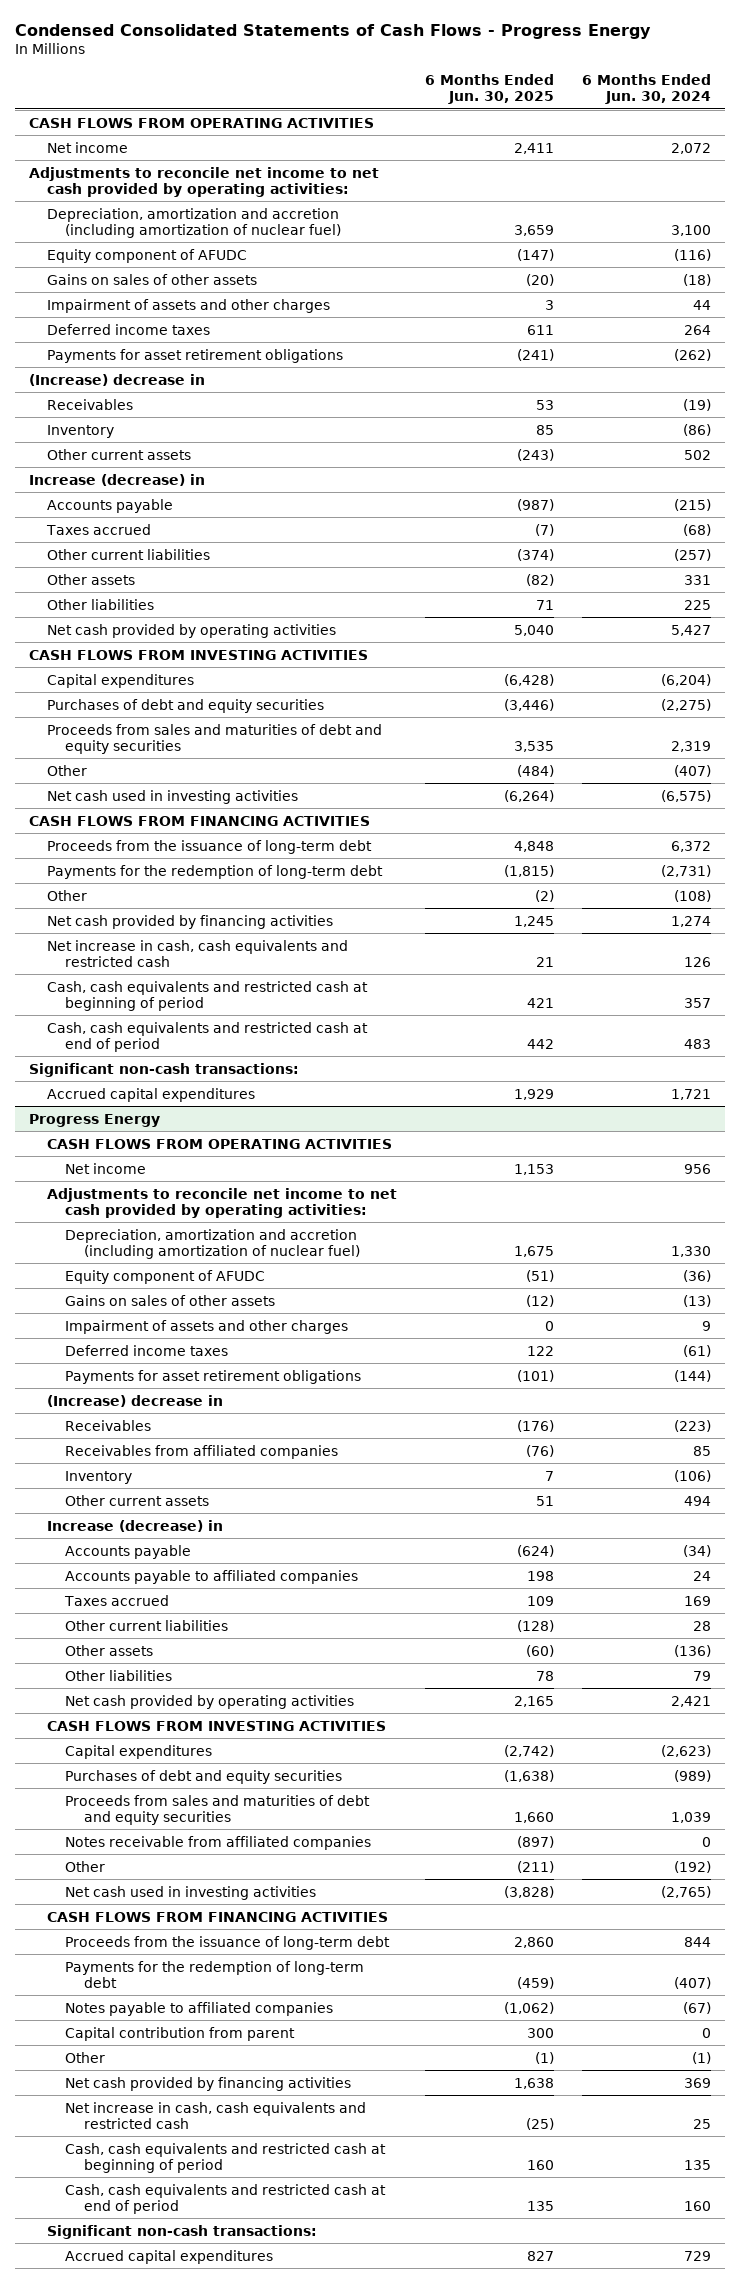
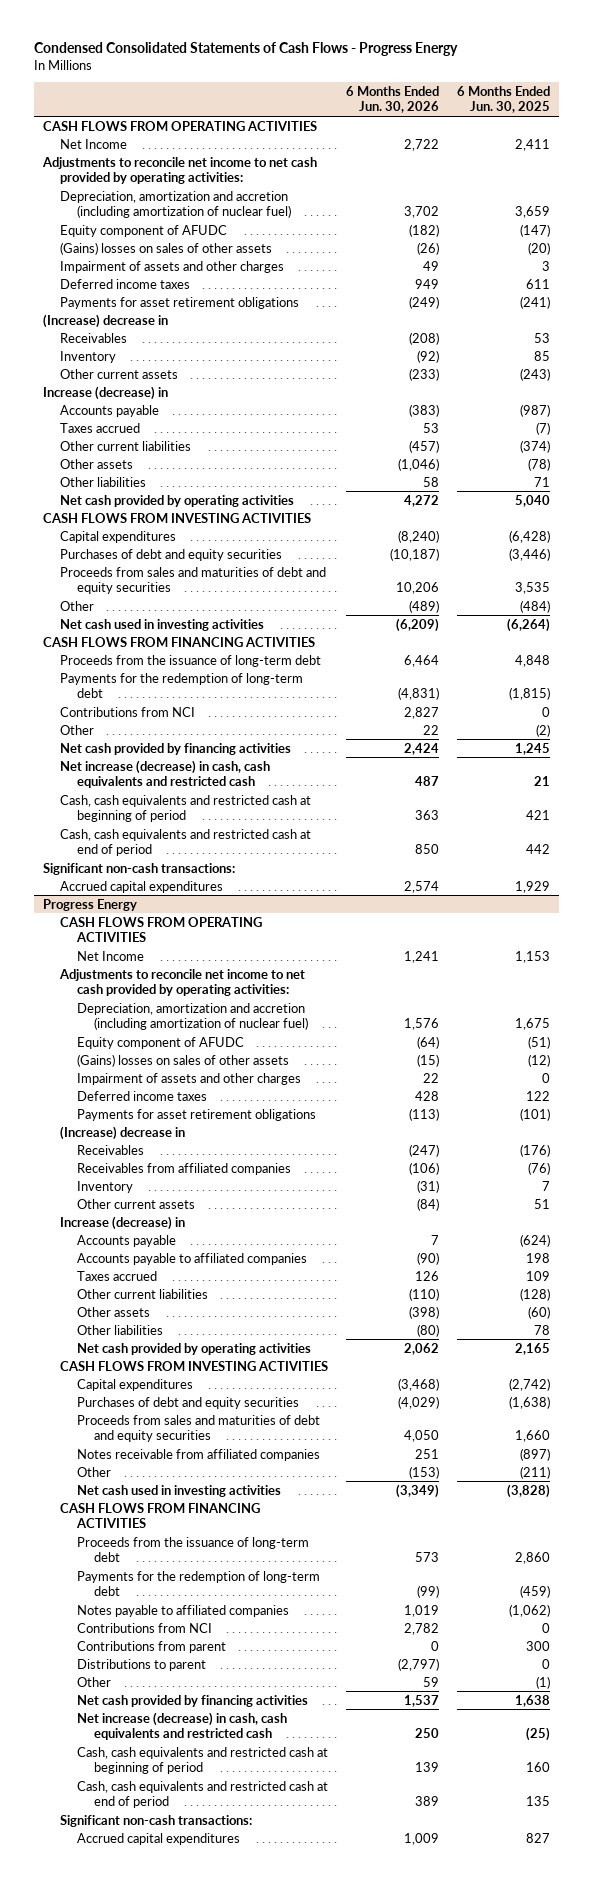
[582,73,712,105] 6 Months Ended Jun. 30, 2024 -> none
none -> [346,86,440,114] 6 Months Ended Jun. 30, 2026
[47,141,129,153] Net income -> [60,138,128,149] Net Income
[47,273,258,285] Gains on sales of other assets -> [60,241,273,255] (Gains) losses on sales of other assets
[526,573,555,586] (82) -> [528,457,551,471] (78)
none -> [60,706,196,717] Contributions from NCI
[47,939,349,967] Net increase in cash, cash equivalents and restricted cash -> [60,759,271,788] Net increase (decrease) in cash, cash equivalents and restricted cash
[65,1162,147,1174] Net income -> [77,950,145,961] Net Income
[65,1294,276,1306] Gains on sales of other assets -> [77,1053,290,1067] (Gains) losses on sales of other assets
none -> [77,1622,213,1633] Contributions from NCI
[65,2026,296,2041] Capital contribution from parent -> [77,1640,227,1653] Contributions from parent
none -> [77,1658,207,1671] Distributions to parent
[65,2101,367,2129] Net increase in cash, cash equivalents and restricted cash -> [77,1711,288,1740] Net increase (decrease) in cash, cash equivalents and restricted cash

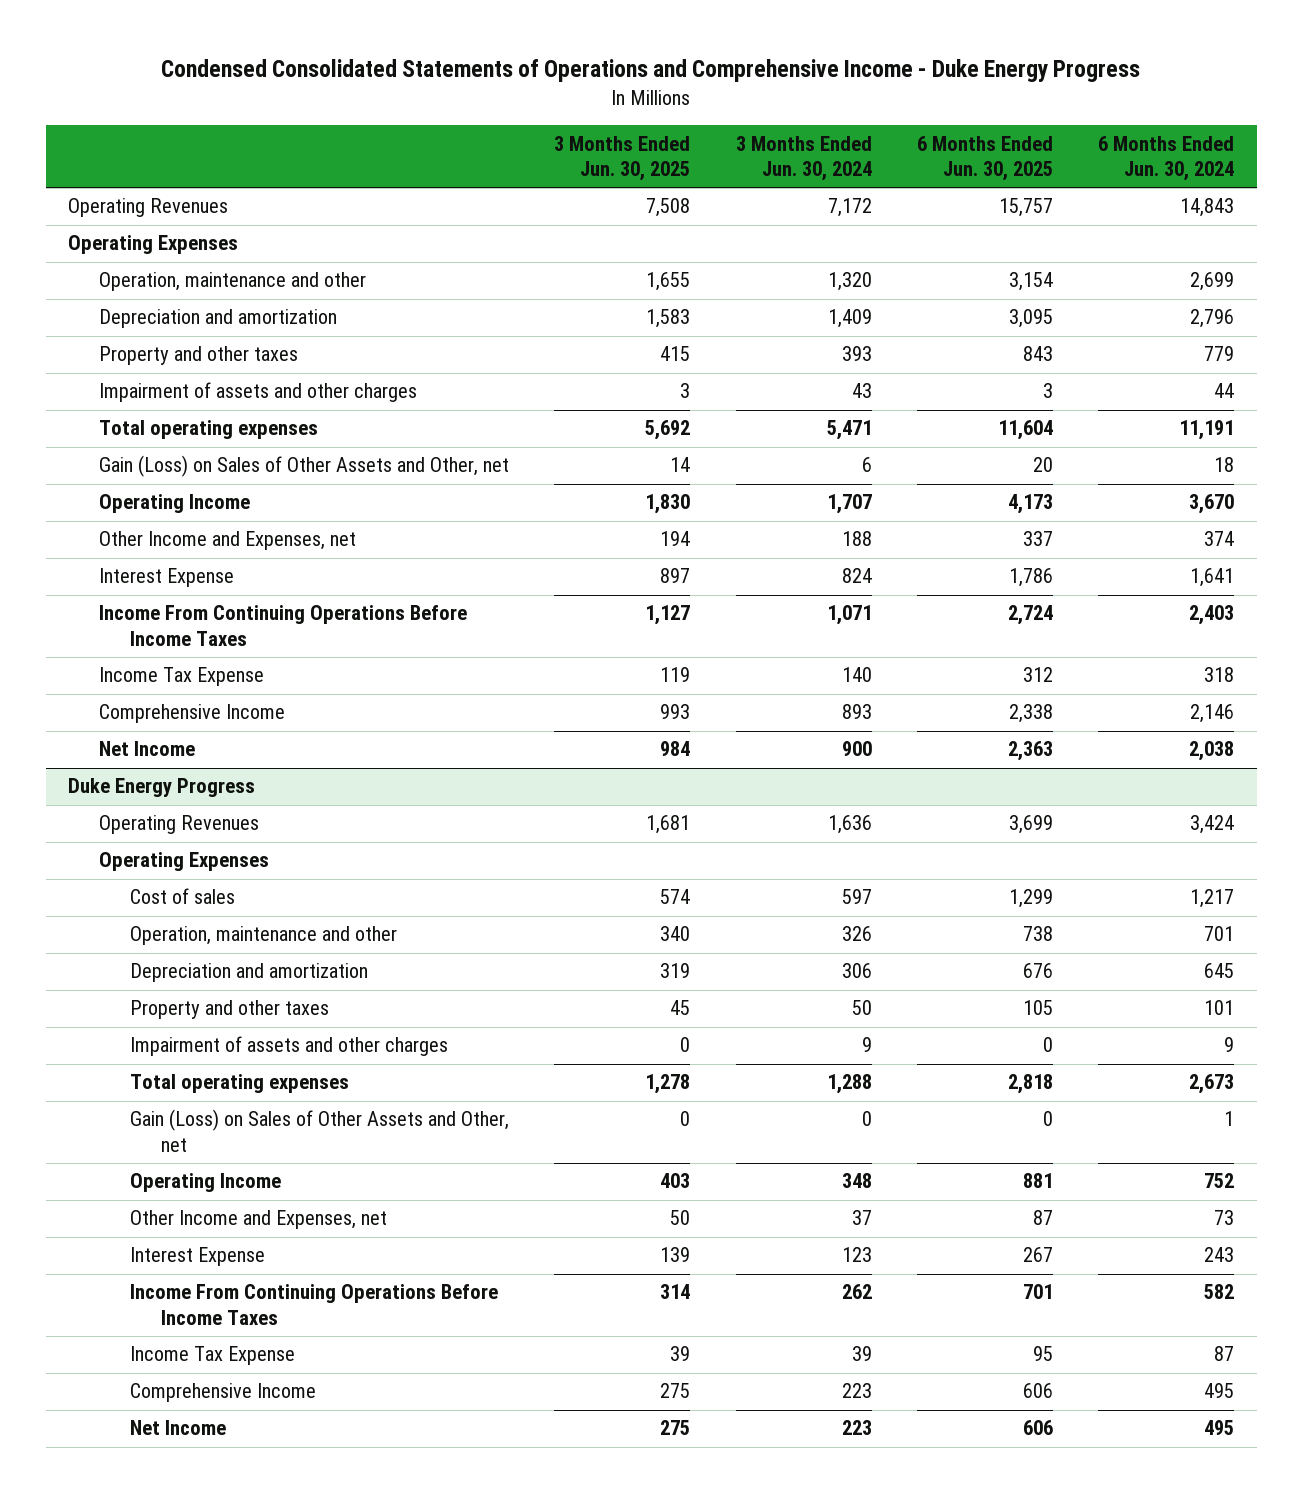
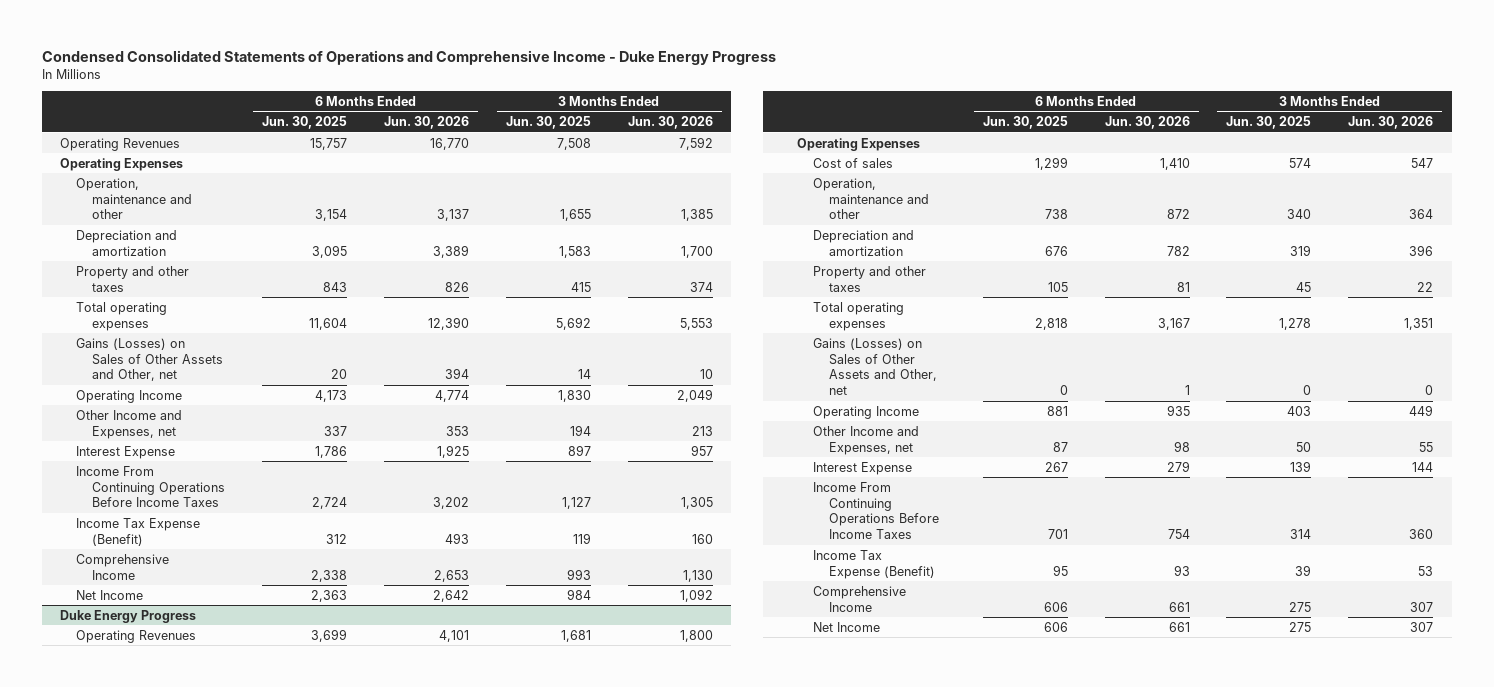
[735,135,872,182] 3 Months Ended Jun. 30, 2024 -> none
[1098,135,1235,182] 6 Months Ended Jun. 30, 2024 -> none
none -> [384,116,470,130] Jun. 30, 2026
none -> [627,116,713,130] Jun. 30, 2026
[99,382,418,403] Impairment of assets and other charges -> none
[99,455,510,478] Gain (Loss) on Sales of Other Assets and Other, net -> [76,337,224,382] Gains (Losses) on Sales of Other Assets and Other, net
[99,667,265,687] Income Tax Expense -> [76,517,201,546] Income Tax Expense (Benefit)
[130,1036,449,1057] Impairment of assets and other charges -> none
[130,1109,510,1153] Gain (Loss) on Sales of Other Assets and Other, net -> [813,337,938,396] Gains (Losses) on Sales of Other Assets and Other, net
[130,1346,296,1366] Income Tax Expense -> [813,549,936,579] Income Tax Expense (Benefit)

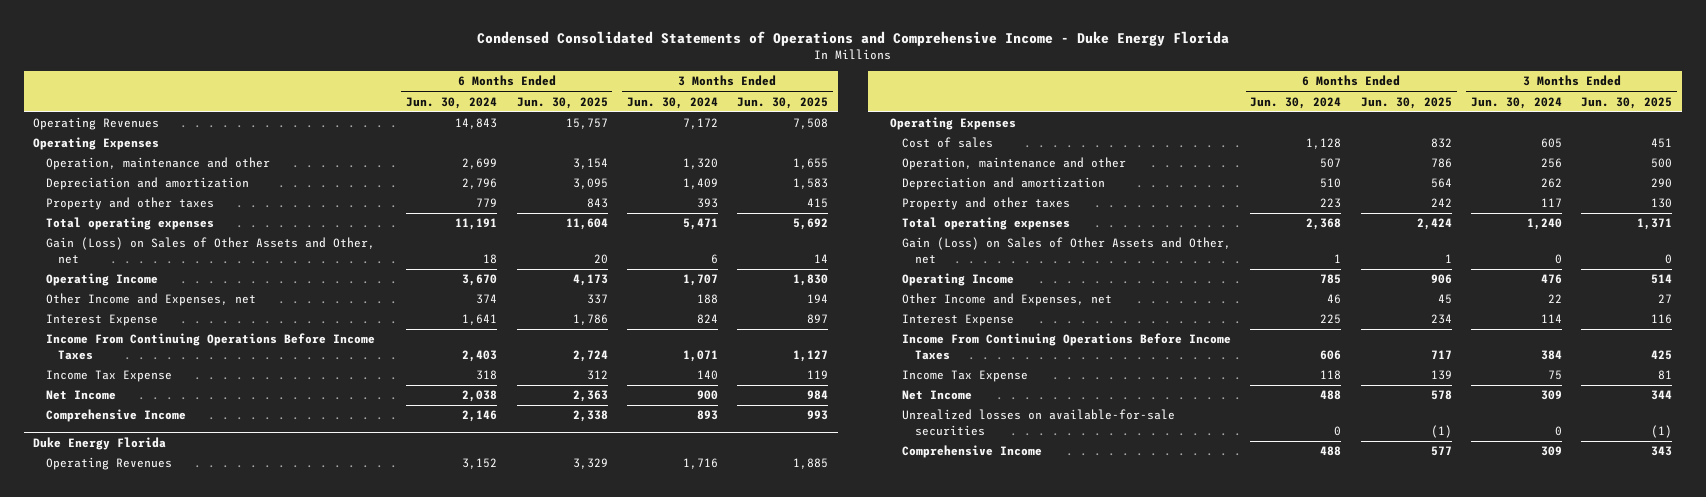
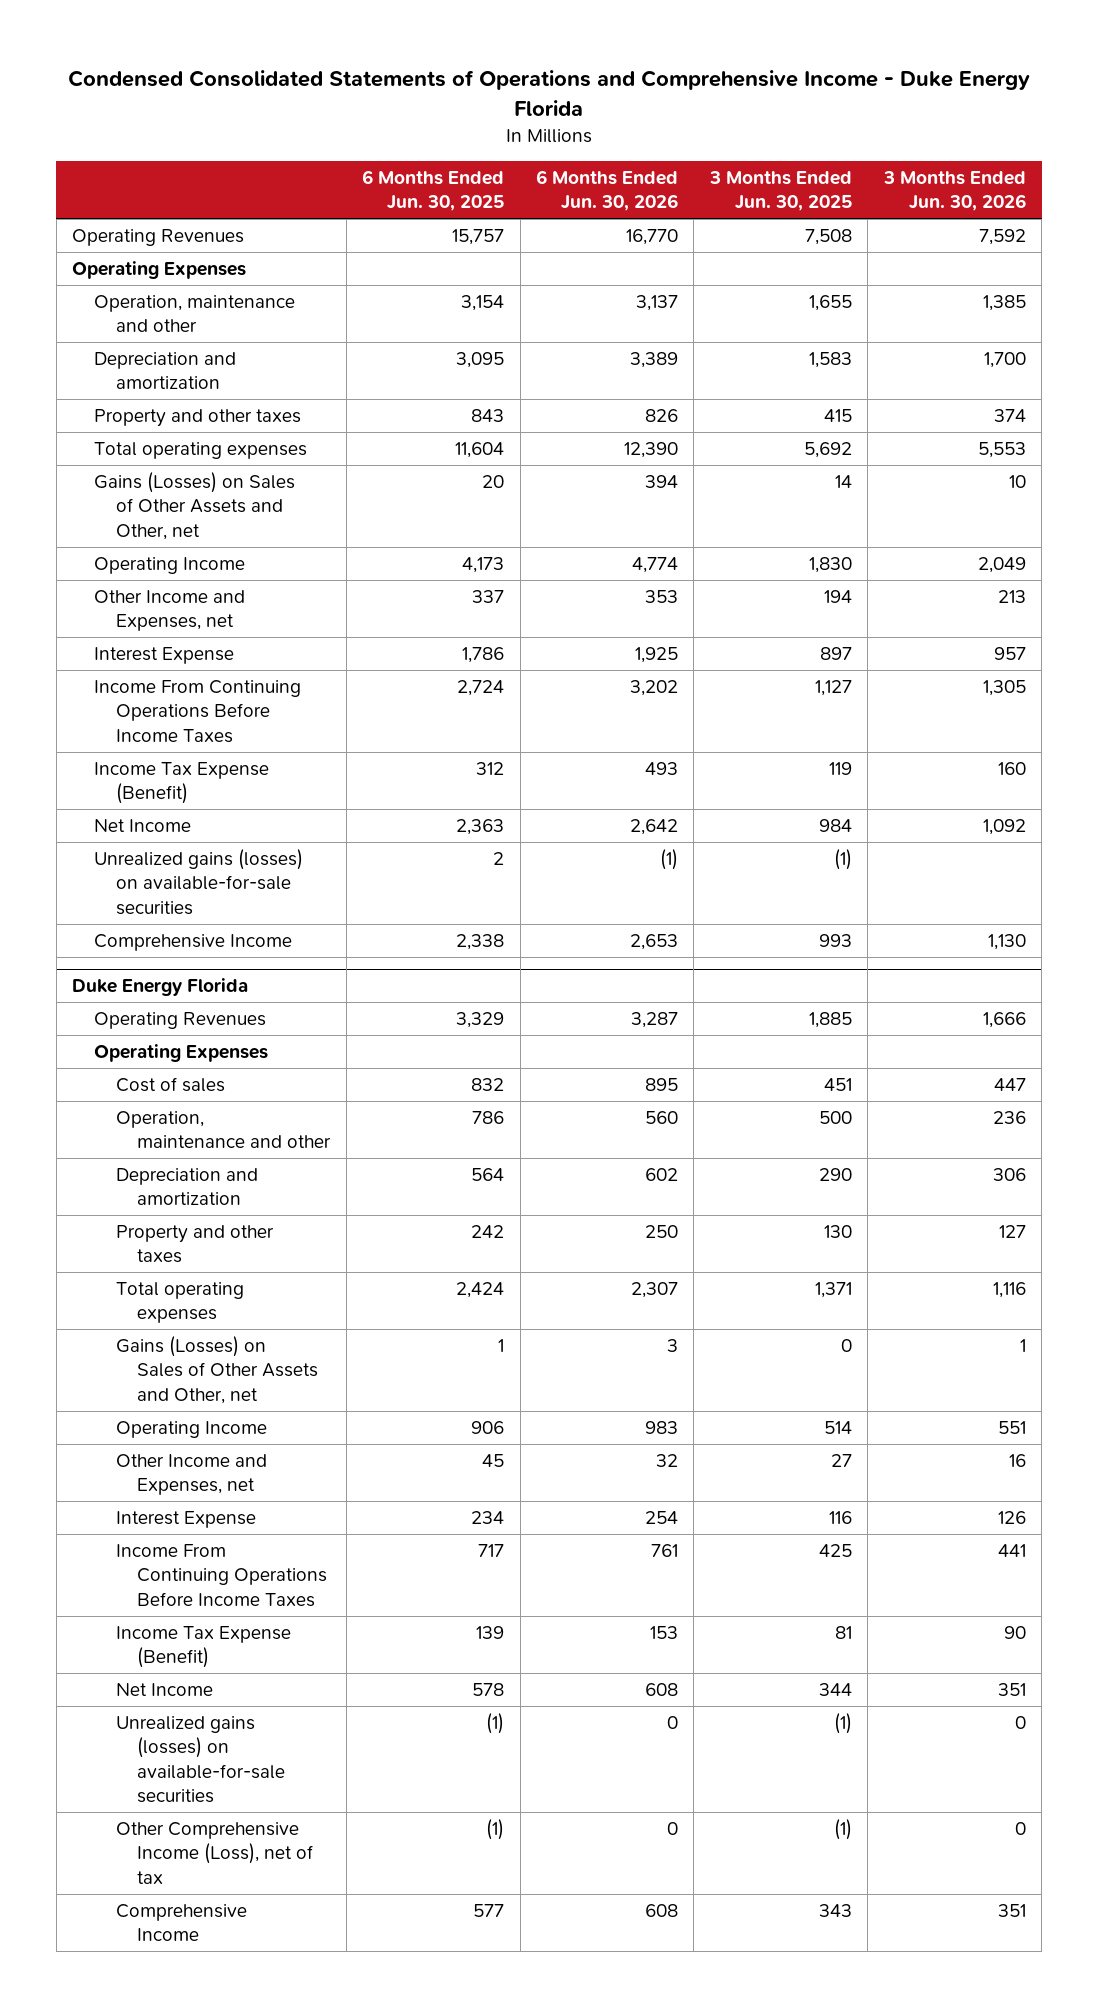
[406,96,498,109] Jun. 30, 2024 -> none
[626,96,718,109] Jun. 30, 2024 -> none
none -> [535,170,678,212] 6 Months Ended Jun. 30, 2026
none -> [882,171,1026,212] 3 Months Ended Jun. 30, 2026
[45,237,375,265] Gain (Loss) on Sales of Other Assets and Other, net -> [93,472,295,540] Gains (Losses) on Sales of Other Assets and Other, net
[45,370,172,383] Income Tax Expense -> [93,762,269,805] Income Tax Expense (Benefit)
none -> [93,849,303,915] Unrealized gains (losses) on available-for-sale securities
[902,237,1232,265] Gain (Loss) on Sales of Other Assets and Other, net -> [115,1336,319,1404] Gains (Losses) on Sales of Other Assets and Other, net
[902,370,1029,383] Income Tax Expense -> [115,1626,291,1669] Income Tax Expense (Benefit)
none -> [115,1716,286,1803] Unrealized gains (losses) on available-for-sale securities
[902,409,1176,437] Unrealized losses on available-for-sale securities -> [115,1822,314,1884] Other Comprehensive Income (Loss), net of tax

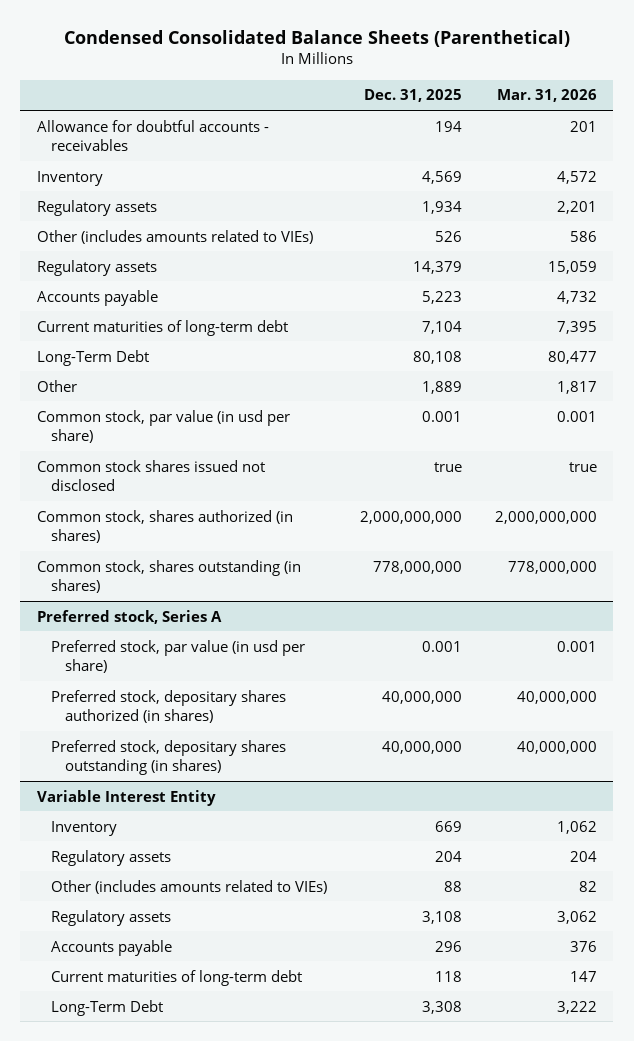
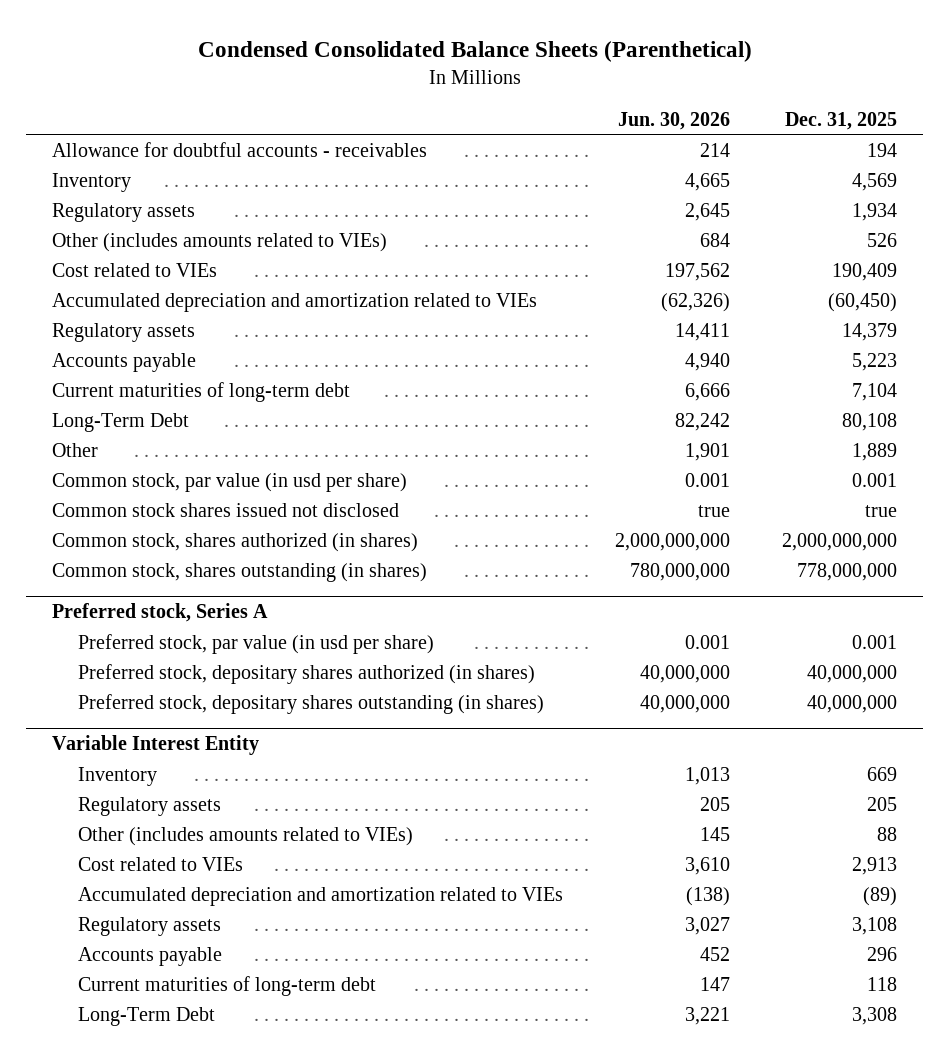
[496,89,597,103] Mar. 31, 2026 -> none
none -> [618,111,731,130] Jun. 30, 2026
none -> [52,262,218,277] Cost related to VIEs
none -> [52,292,538,312] Accumulated depreciation and amortization related to VIEs
[434,850,462,862] 204 -> [867,796,898,811] 205
none -> [78,856,244,871] Cost related to VIEs
none -> [78,886,564,906] Accumulated depreciation and amortization related to VIEs

